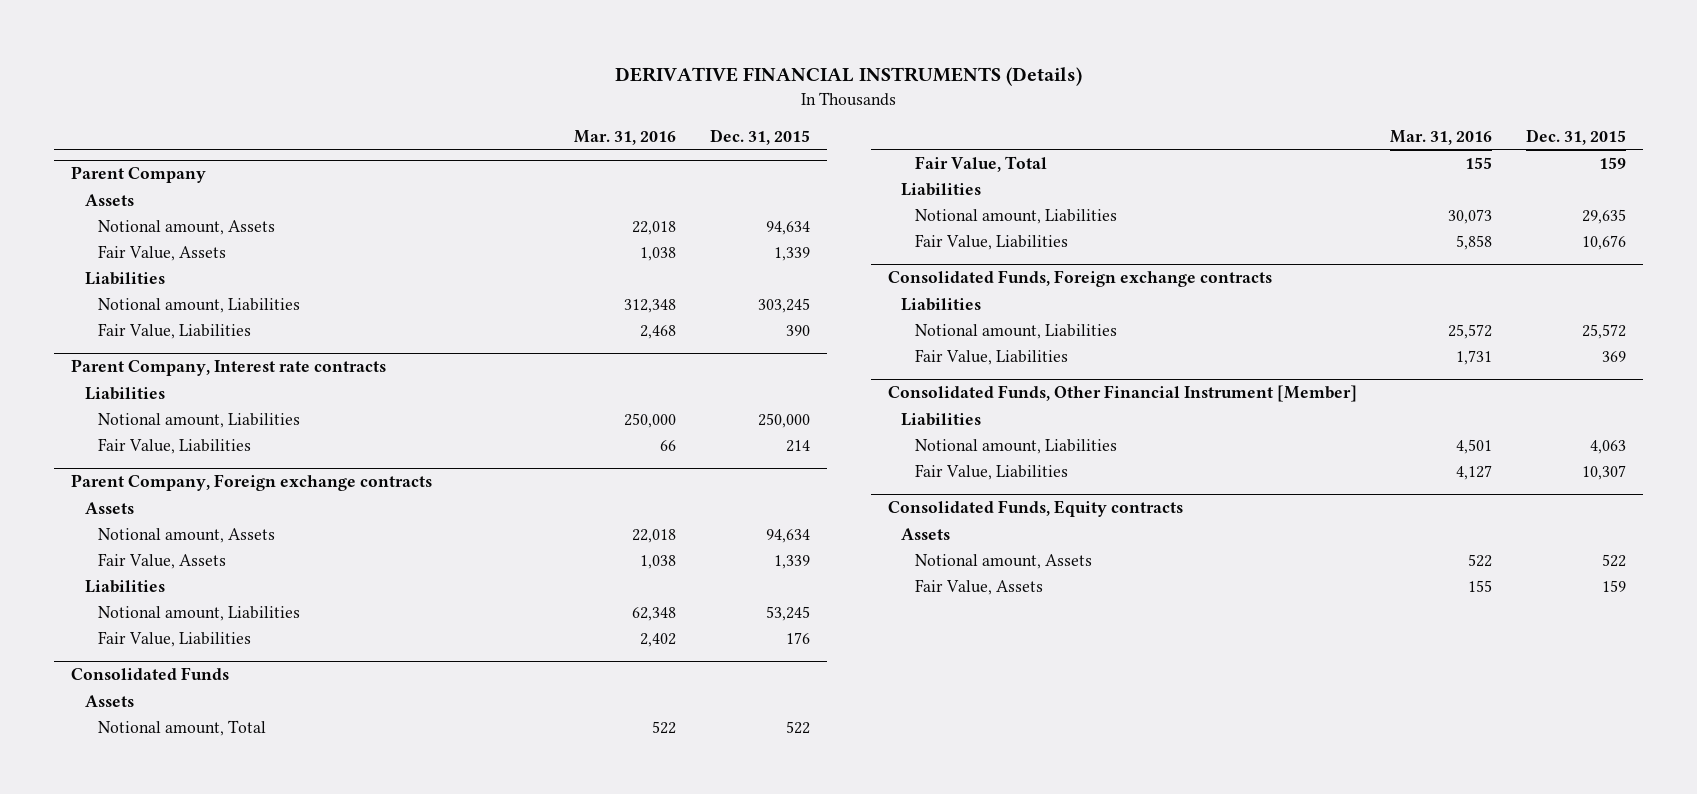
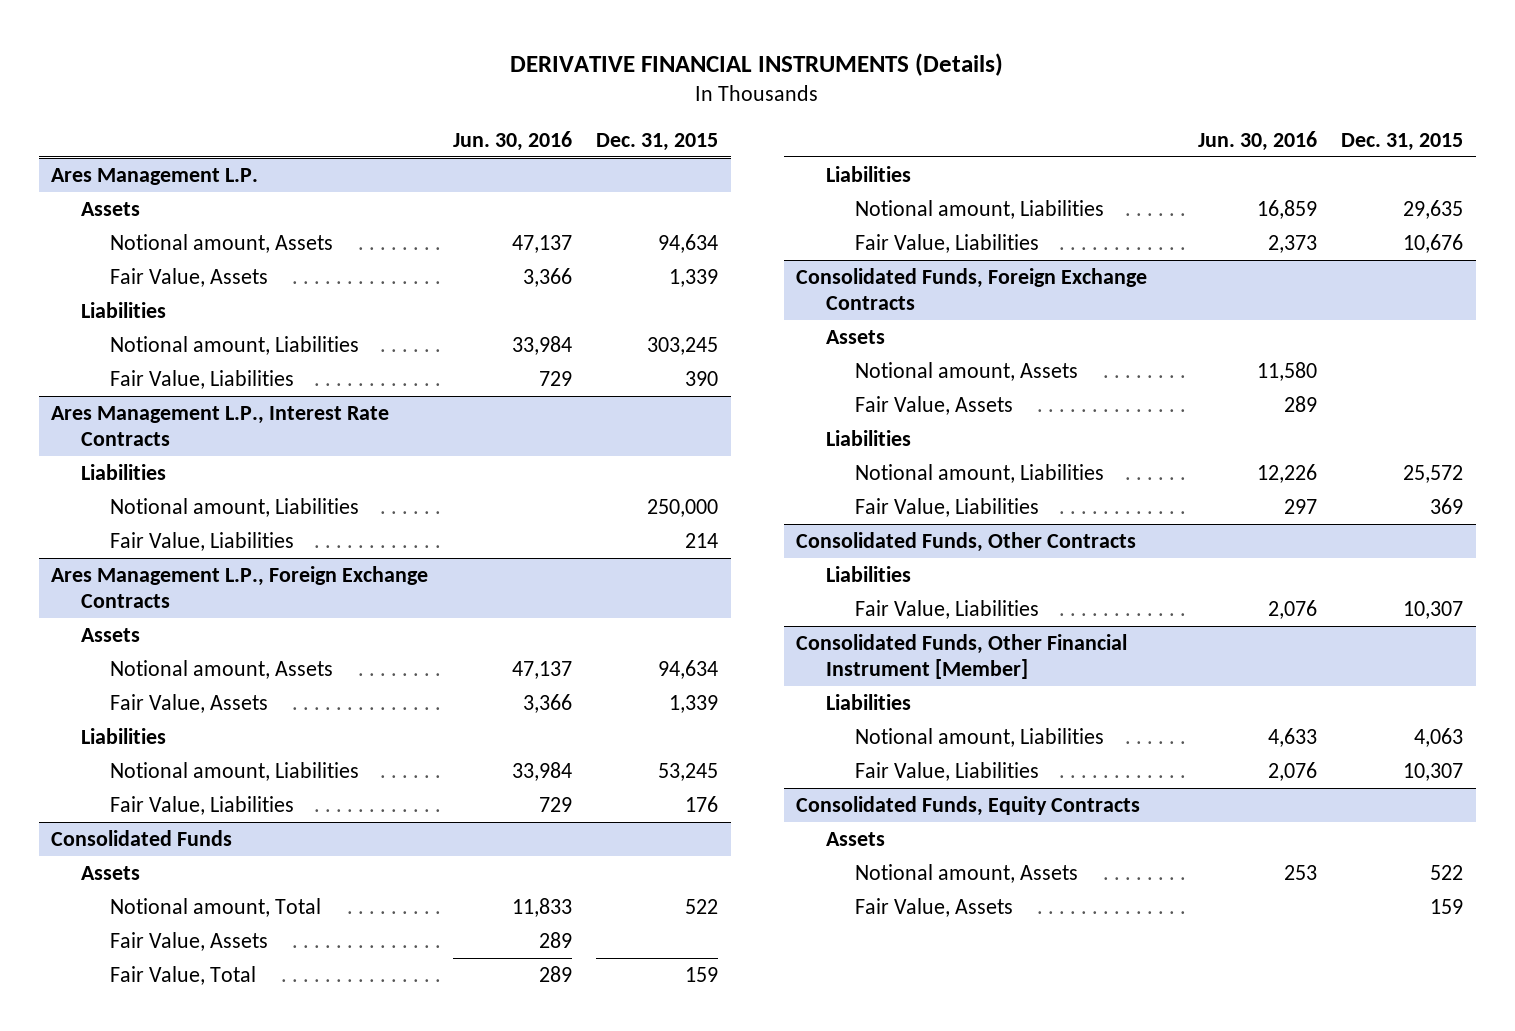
[573,129,676,145] Mar. 31, 2016 -> none
none -> [452,130,572,151] Jun. 30, 2016
[71,166,207,184] Parent Company -> [51,167,259,185] Ares Management L.P.
[71,359,387,377] Parent Company, Interest rate contracts -> none
none -> [51,405,390,446] Ares Management L.P., Interest Rate Contracts
[71,474,433,492] Parent Company, Foreign exchange contracts -> none
none -> [51,565,429,608] Ares Management L.P., Foreign Exchange Contracts
none -> [109,931,268,951] Fair Value, Assets
[887,270,1272,288] Consolidated Funds, Foreign exchange contracts -> [796,267,1148,310] Consolidated Funds, Foreign Exchange Contracts
none -> [825,329,885,344] Assets
none -> [854,361,1078,381] Notional amount, Assets
none -> [854,395,1013,415] Fair Value, Assets
none -> [796,531,1137,552] Consolidated Funds, Other Contracts
none -> [825,565,911,582] Liabilities
none -> [854,599,1039,619] Fair Value, Liabilities
[887,500,1183,518] Consolidated Funds, Equity contracts -> [796,795,1141,816] Consolidated Funds, Equity Contracts

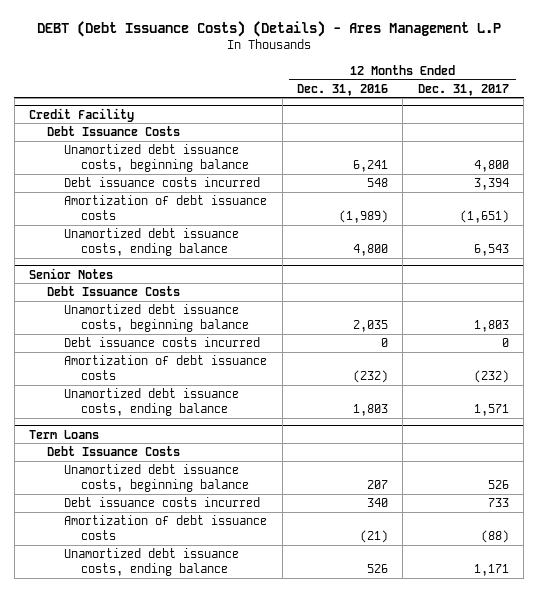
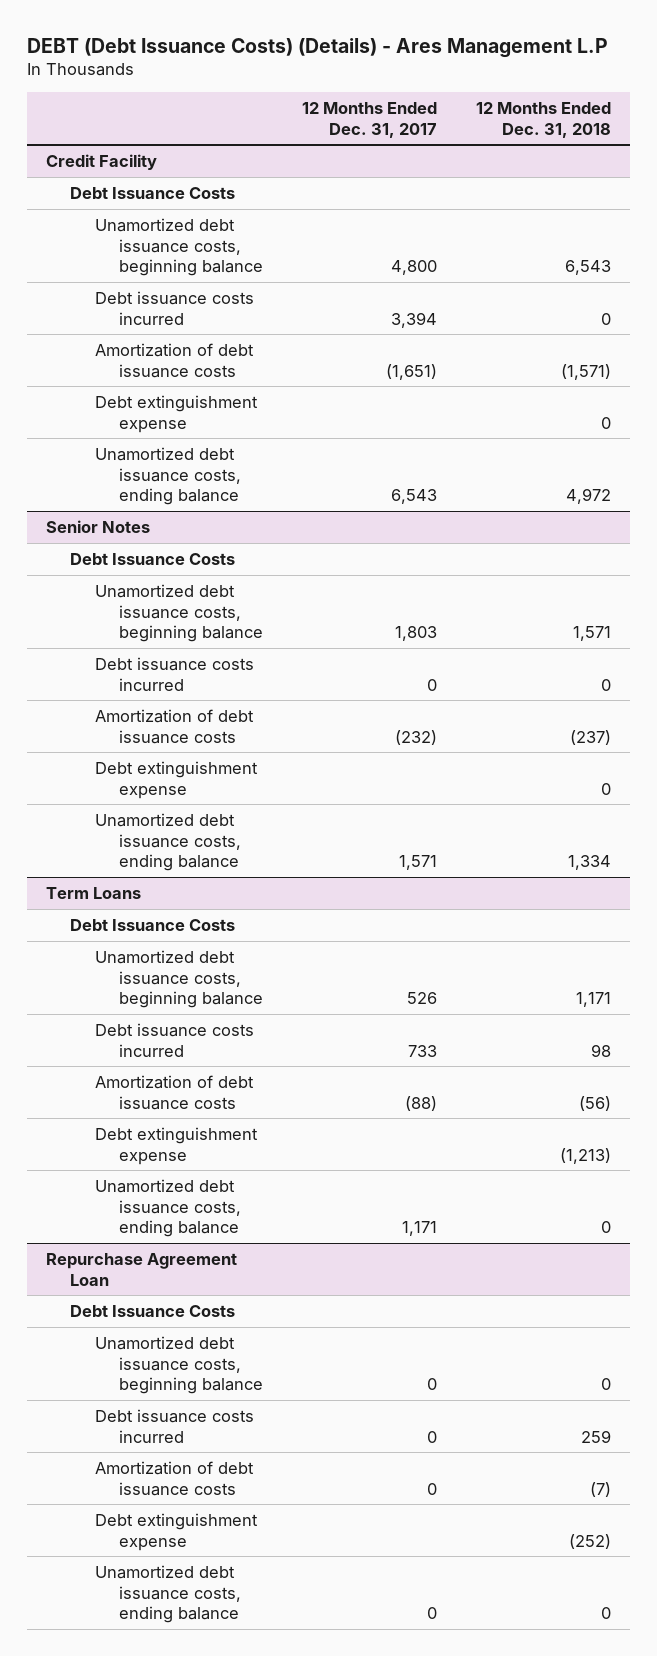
[296,83,388,96] Dec. 31, 2016 -> none
none -> [475,101,611,138] 12 Months Ended Dec. 31, 2018
none -> [94,395,258,433] Debt extinguishment expense
none -> [94,761,258,799] Debt extinguishment expense
none -> [94,1127,258,1165] Debt extinguishment expense
none -> [45,1253,237,1286] Repurchase Agreement Loan
none -> [70,1305,236,1318] Debt Issuance Costs
none -> [94,1336,263,1395] Unamortized debt issuance costs, beginning balance
none -> [94,1409,254,1443] Debt issuance costs incurred
none -> [94,1461,254,1496] Amortization of debt issuance costs
none -> [94,1513,258,1551] Debt extinguishment expense
none -> [94,1565,241,1624] Unamortized debt issuance costs, ending balance

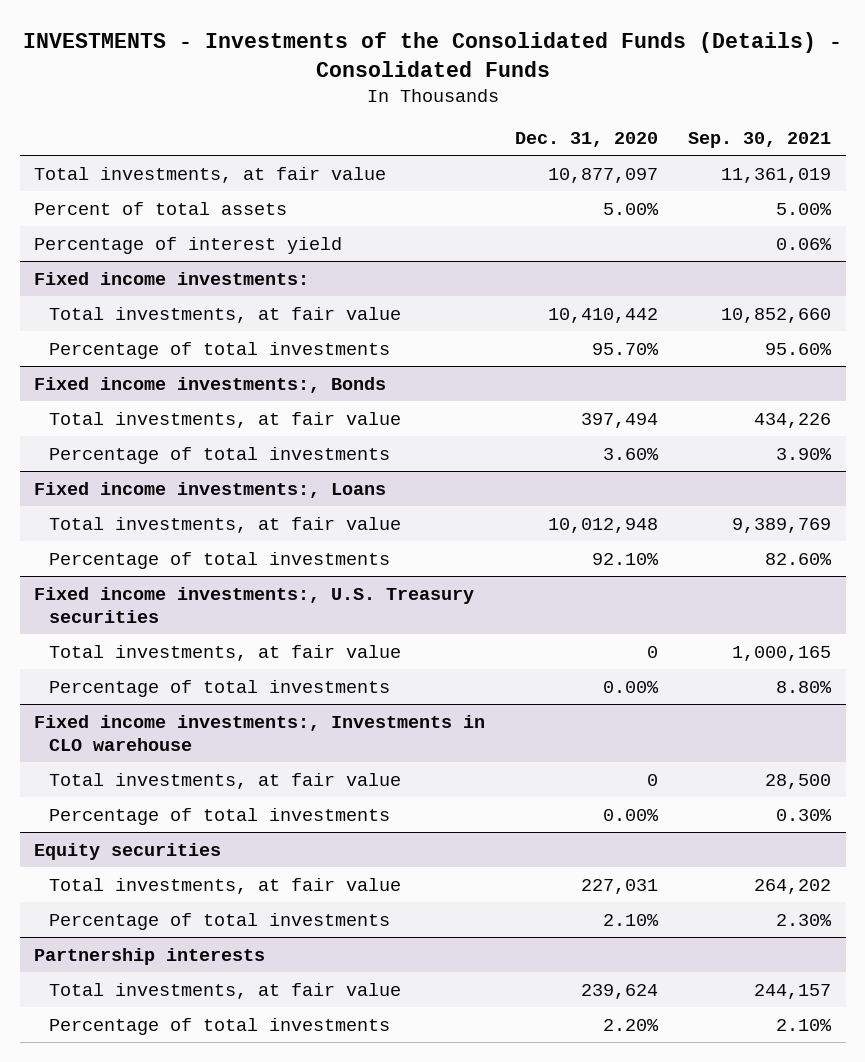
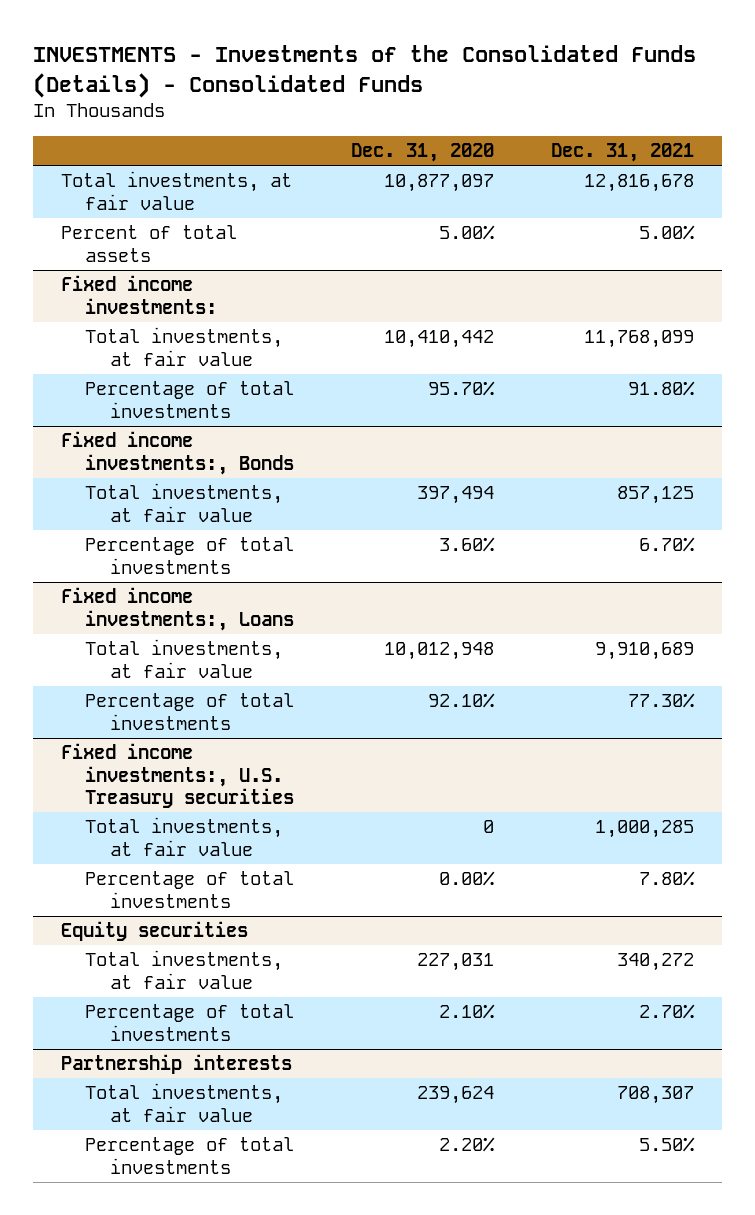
[687,132,831,149] Sep. 30, 2021 -> none
none -> [550,143,694,163] Dec. 31, 2021
[34,236,343,254] Percentage of interest yield -> none
[34,714,486,751] Fixed income investments:, Investments in CLO warehouse -> none
[48,772,401,789] Total investments, at fair value -> none
[48,807,390,825] Percentage of total investments -> none

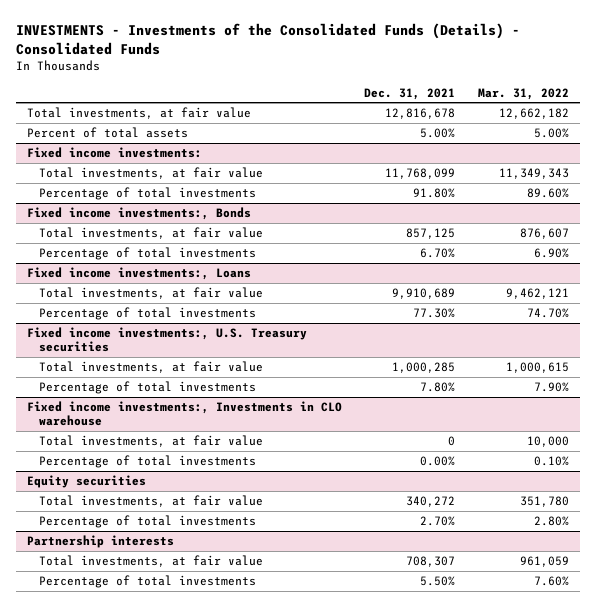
[351,143,495,163] Dec. 31, 2020 -> none
none -> [477,87,569,100] Mar. 31, 2022
none -> [27,401,343,427] Fixed income investments:, Investments in CLO warehouse
none -> [39,435,264,448] Total investments, at fair value
none -> [39,455,257,469] Percentage of total investments

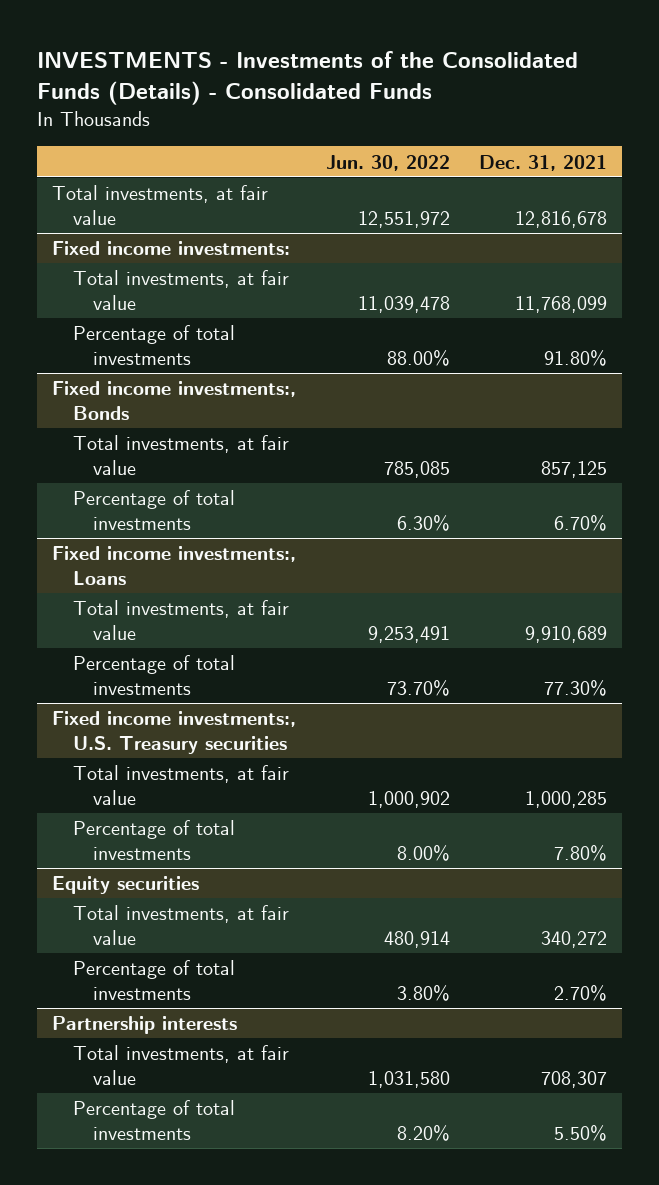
[477,87,569,100] Mar. 31, 2022 -> none
none -> [325,154,450,171] Jun. 30, 2022
[27,127,189,139] Percent of total assets -> none
[27,401,343,427] Fixed income investments:, Investments in CLO warehouse -> none
[39,435,264,448] Total investments, at fair value -> none
[39,455,257,469] Percentage of total investments -> none

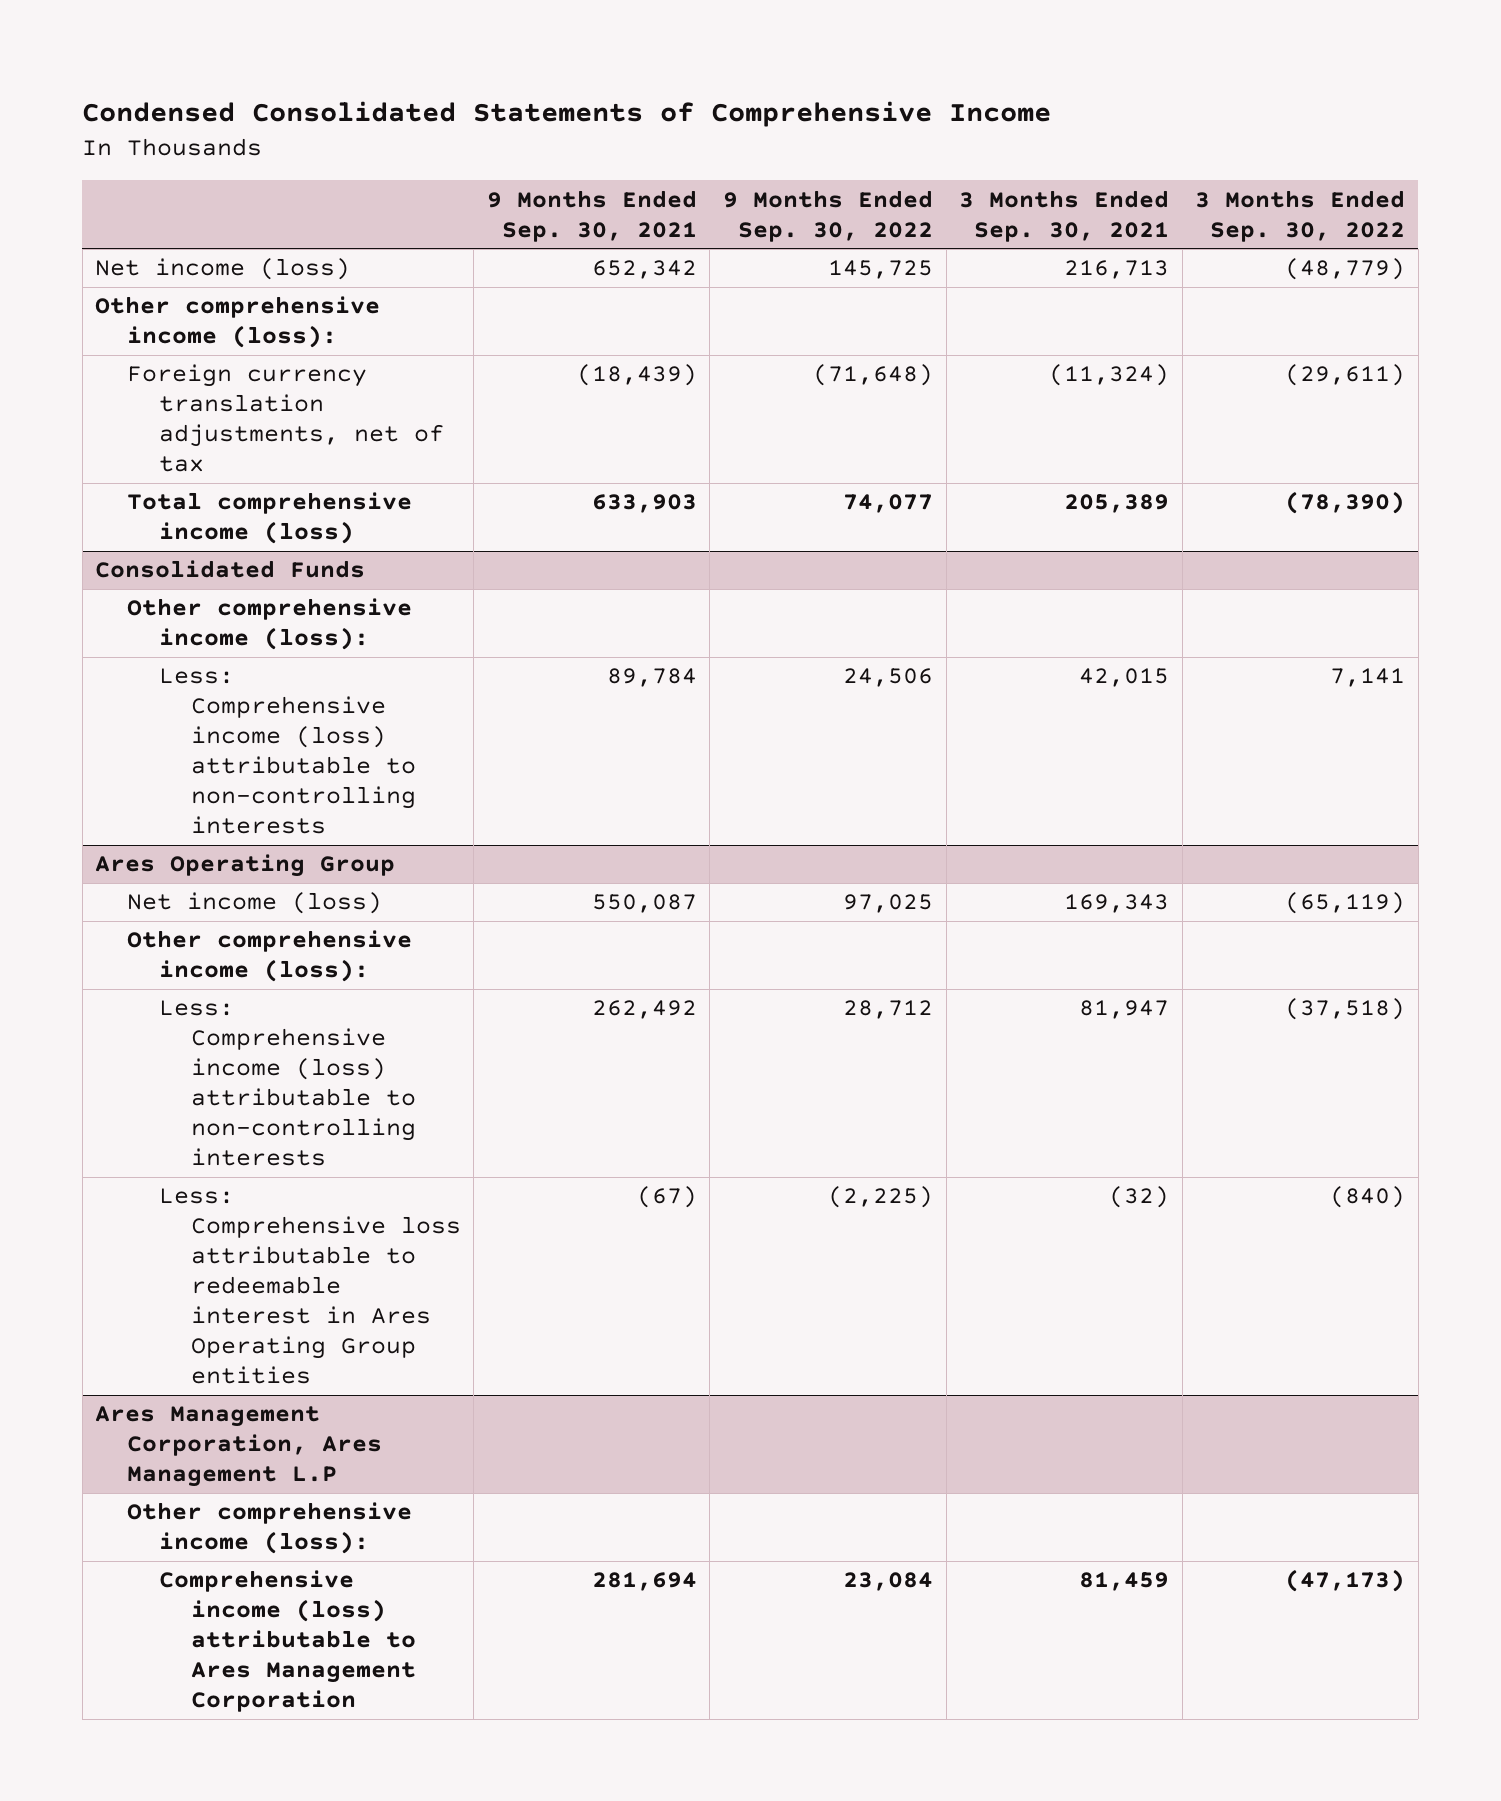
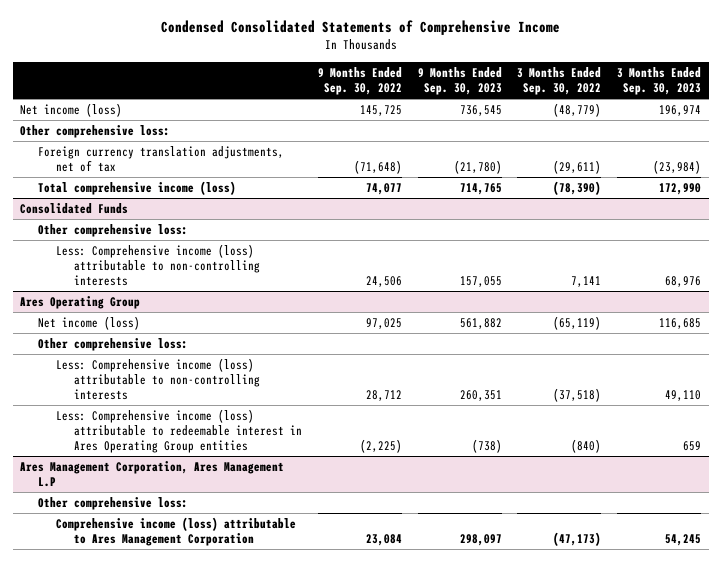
[486,189,697,242] 9 Months Ended Sep. 30, 2021 -> none
[959,189,1170,242] 3 Months Ended Sep. 30, 2021 -> none
none -> [417,66,502,95] 9 Months Ended Sep. 30, 2023
none -> [617,66,702,95] 3 Months Ended Sep. 30, 2023
[95,296,381,349] Other comprehensive income (loss): -> [20,125,171,139] Other comprehensive loss:
[127,598,413,651] Other comprehensive income (loss): -> [38,224,189,238] Other comprehensive loss:
[127,930,413,983] Other comprehensive income (loss): -> [38,338,189,352] Other comprehensive loss:
[159,1188,461,1385] Less: Comprehensive loss attributable to redeemable interest in Ares Operating Group entities -> [56,409,303,454] Less: Comprehensive income (loss) attributable to redeemable interest in Ares Operating Group entities
[127,1502,413,1555] Other comprehensive income (loss): -> [38,497,189,511] Other comprehensive loss:

